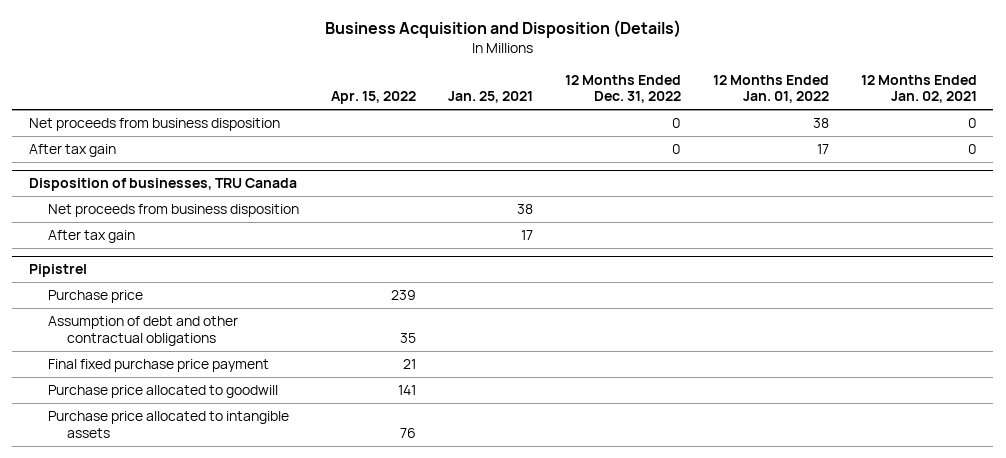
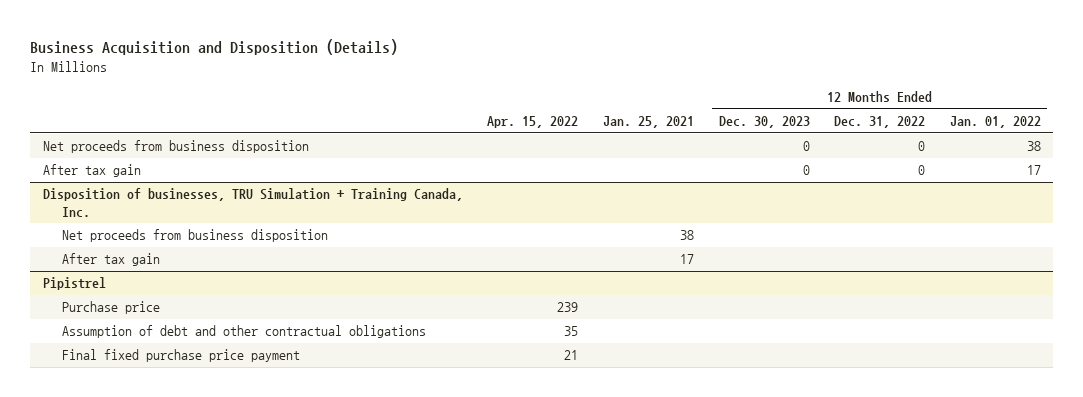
[861,74,978,104] 12 Months Ended Jan. 02, 2021 -> none
none -> [718,116,810,129] Dec. 30, 2023
[28,178,297,192] Disposition of businesses, TRU Canada -> [42,188,463,217] Disposition of businesses, TRU Simulation + Training Canada, Inc.
[47,385,278,399] Purchase price allocated to goodwill -> none
[47,411,289,438] Purchase price allocated to intangible assets -> none

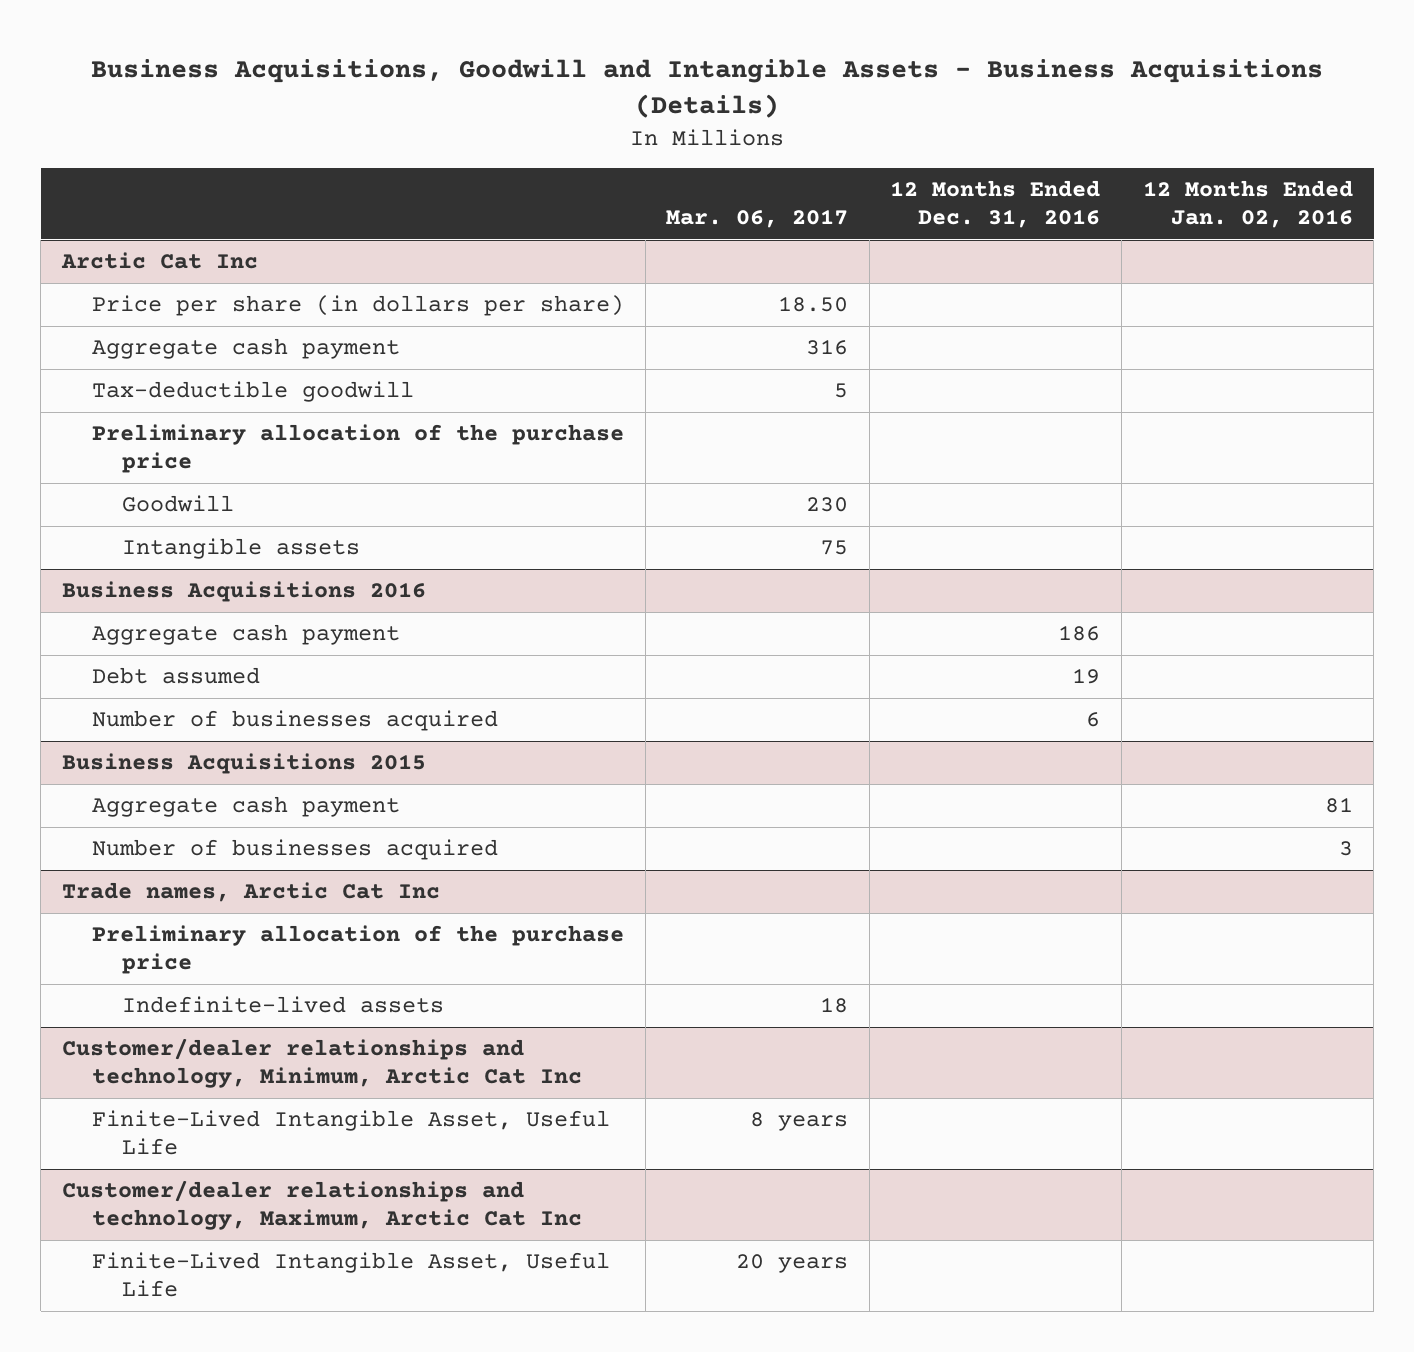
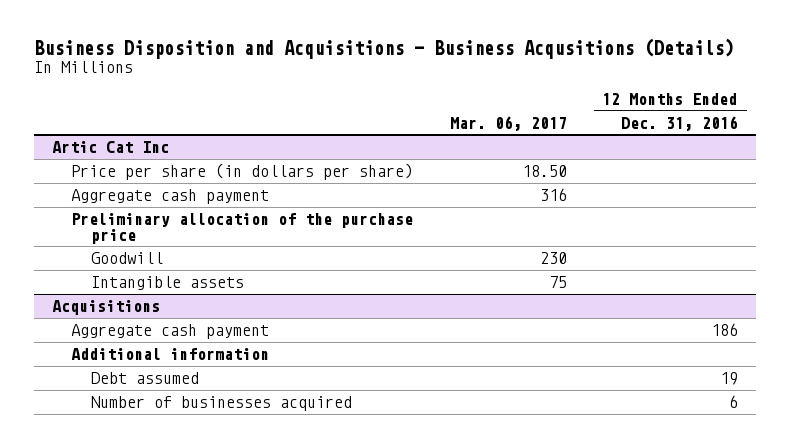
[91,58,1324,119] Business Acquisitions, Goodwill and Intangible Assets - Business Acquisitions (Details) -> [34,37,735,59] Business Disposition and Acquisitions - Business Acqusitions (Details)
[1142,180,1353,229] 12 Months Ended Jan. 02, 2016 -> none
[60,252,258,270] Arctic Cat Inc -> [52,141,170,154] Artic Cat Inc
[91,381,414,403] Tax-deductible goodwill -> none
[61,581,426,603] Business Acquisitions 2016 -> [52,300,161,316] Acquisitions
none -> [71,348,270,361] Additional information
[61,753,426,775] Business Acquisitions 2015 -> none
[91,796,400,818] Aggregate cash payment -> none
[91,839,498,861] Number of businesses acquired -> none
[61,882,440,903] Trade names, Arctic Cat Inc -> none
[91,925,624,975] Preliminary allocation of the purchase price -> none
[122,996,445,1014] Indefinite-lived assets -> none
[61,1038,582,1089] Customer/dealer relationships and technology, Minimum, Arctic Cat Inc -> none
[91,1110,610,1156] Finite-Lived Intangible Asset, Useful Life -> none
[61,1180,582,1231] Customer/dealer relationships and technology, Maximum, Arctic Cat Inc -> none
[91,1252,610,1298] Finite-Lived Intangible Asset, Useful Life -> none

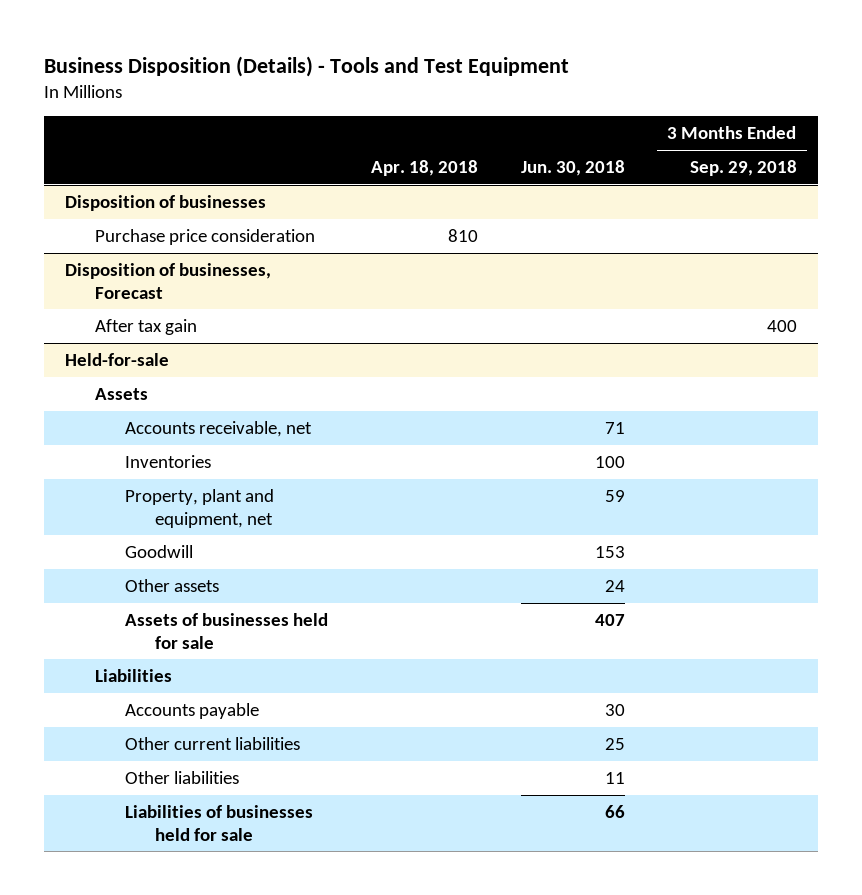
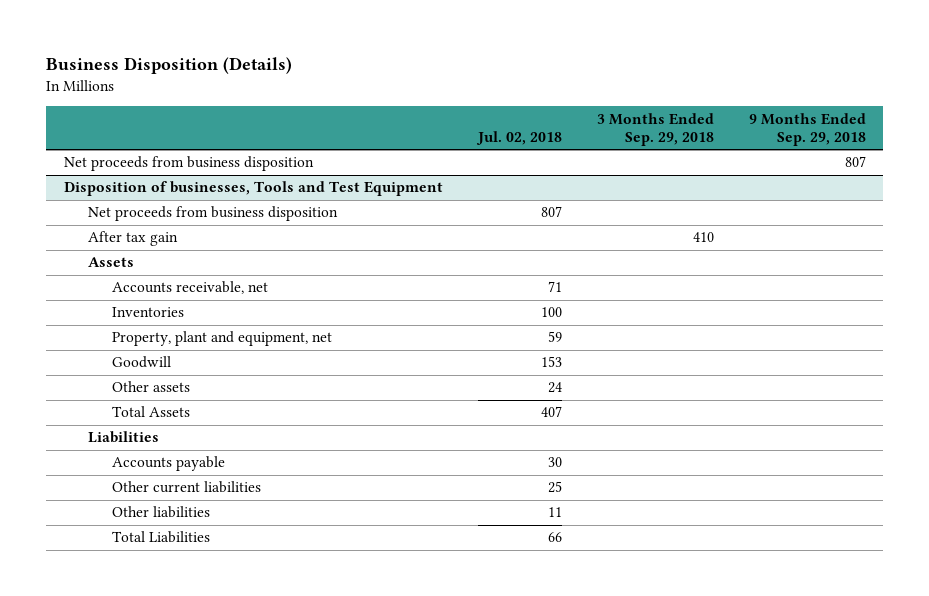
[43,55,569,77] Business Disposition (Details) - Tools and Test Equipment -> [46,57,293,75] Business Disposition (Details)
[370,159,478,176] Apr. 18, 2018 -> none
[520,159,625,176] Jun. 30, 2018 -> none
none -> [475,130,562,145] Jul. 02, 2018
none -> [748,112,866,146] 9 Months Ended Sep. 29, 2018
[95,228,316,245] Purchase price consideration -> none
[65,262,272,299] Disposition of businesses, Forecast -> none
[95,318,198,335] After tax gain -> none
[65,352,170,366] Held-for-sale -> none
[95,387,149,400] Assets -> none
[124,420,312,437] Accounts receivable, net -> none
[124,454,211,468] Inventories -> none
[124,488,274,528] Property, plant and equipment, net -> none
[124,544,193,558] Goodwill -> none
[124,578,219,592] Other assets -> none
[124,612,328,649] Assets of businesses held for sale -> none
[95,668,173,682] Liabilities -> none
[124,702,259,719] Accounts payable -> none
[124,736,300,750] Other current liabilities -> none
[124,770,239,784] Other liabilities -> none
[124,804,313,841] Liabilities of businesses held for sale -> none
none -> [63,156,314,172] Net proceeds from business disposition
[65,194,267,211] Disposition of businesses -> [63,181,443,197] Disposition of businesses, Tools and Test Equipment
none -> [87,206,338,222] Net proceeds from business disposition
none -> [87,231,178,247] After tax gain
none -> [87,257,134,268] Assets
none -> [111,281,268,295] Accounts receivable, net
none -> [111,307,184,318] Inventories
none -> [111,331,332,347] Property, plant and equipment, net
none -> [111,356,171,369] Goodwill
none -> [111,381,190,393] Other assets
none -> [111,406,190,418] Total Assets
none -> [87,431,159,444] Liabilities
none -> [111,456,225,472] Accounts payable
none -> [111,481,261,494] Other current liabilities
none -> [111,506,210,519] Other liabilities
none -> [111,531,210,544] Total Liabilities

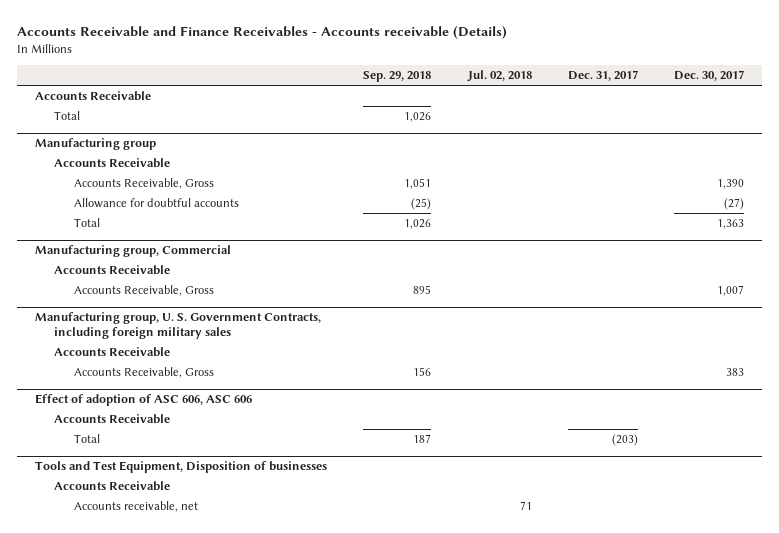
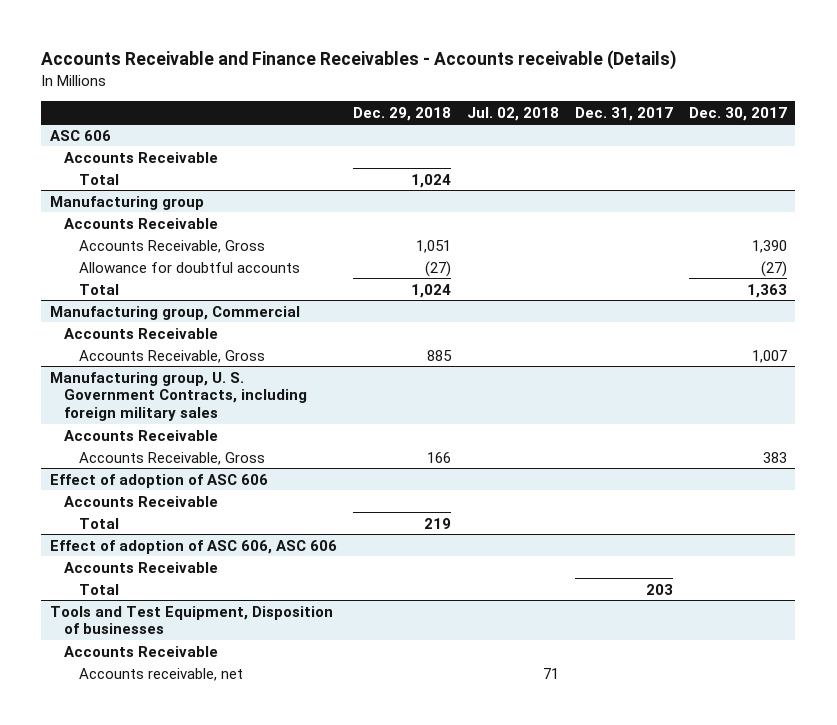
[363,71,432,83] Sep. 29, 2018 -> none
none -> [352,106,451,121] Dec. 29, 2018
[35,90,152,101] Accounts Receivable -> none
[54,110,81,120] Total -> none
none -> [49,129,111,141] ASC 606
none -> [64,151,219,163] Accounts Receivable
none -> [79,173,120,185] Total
none -> [49,473,268,488] Effect of adoption of ASC 606
none -> [64,495,219,507] Accounts Receivable
none -> [79,517,120,529] Total
[611,433,638,446] (203) -> [646,583,674,595] 203

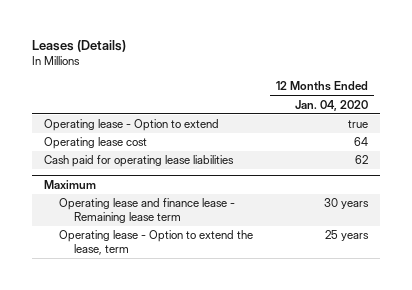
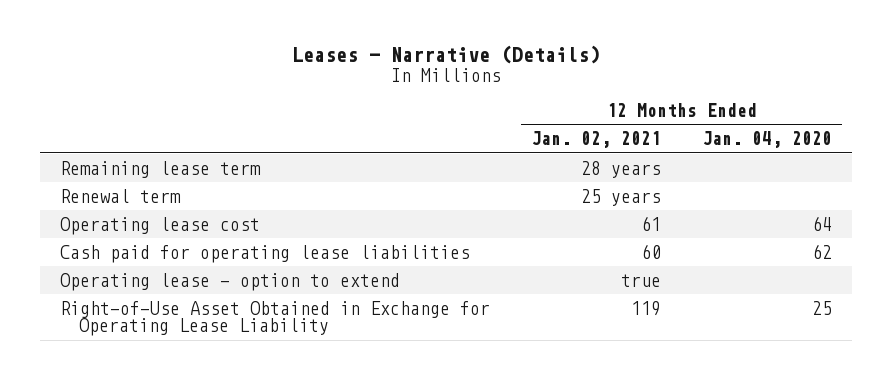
[32,40,127,53] Leases (Details) -> [292,45,601,65] Leases - Narrative (Details)
none -> [531,131,662,149] Jan. 02, 2021
[43,119,219,132] Operating lease - Option to extend -> none
none -> [60,160,262,178] Remaining lease term
none -> [60,188,182,203] Renewal term
[43,180,96,190] Maximum -> none
[59,198,236,224] Operating lease and finance lease - Remaining lease term -> none
[59,230,254,256] Operating lease - Option to extend the lease, term -> none
none -> [60,272,401,291] Operating lease - option to extend
none -> [60,300,491,337] Right-of-Use Asset Obtained in Exchange for Operating Lease Liability

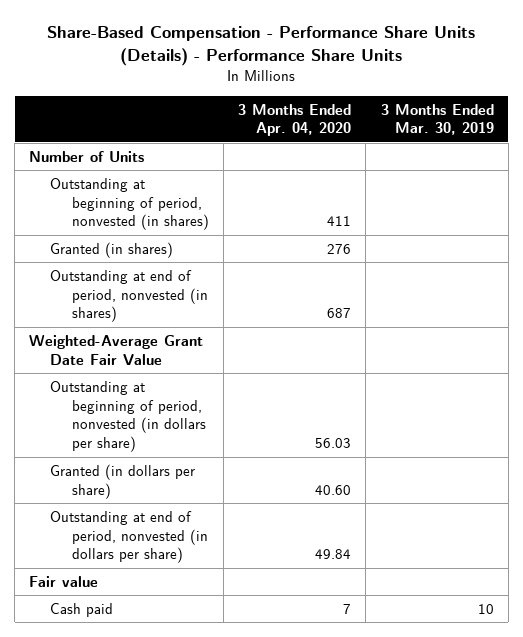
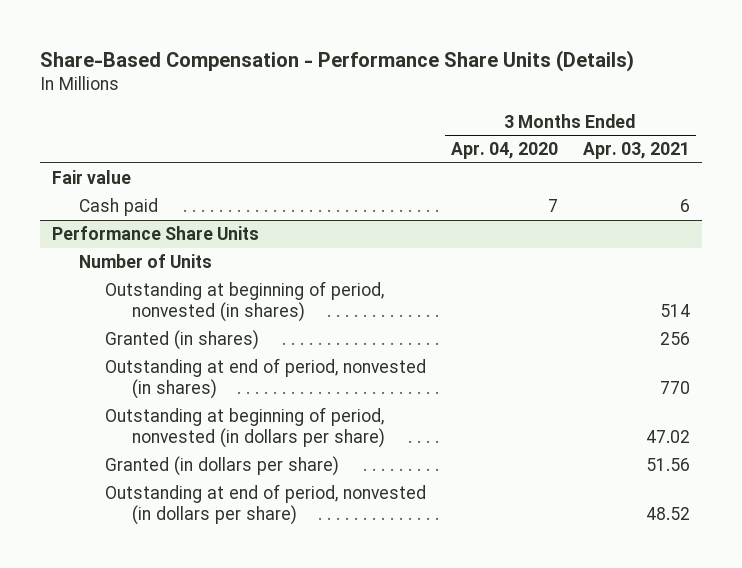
[47,25,476,66] Share-Based Compensation - Performance Share Units (Details) - Performance Share Units -> [40,49,635,72] Share-Based Compensation - Performance Share Units (Details)
[380,103,494,136] 3 Months Ended Mar. 30, 2019 -> none
none -> [582,142,690,160] Apr. 03, 2021
[29,150,145,162] Number of Units -> none
[50,177,209,231] Outstanding at beginning of period, nonvested (in shares) -> none
[50,241,174,258] Granted (in shares) -> none
[50,269,208,323] Outstanding at end of period, nonvested (in shares) -> none
[29,334,204,366] Weighted-Average Grant Date Fair Value -> none
[50,380,206,453] Outstanding at beginning of period, nonvested (in dollars per share) -> none
[50,463,196,499] Granted (in dollars per share) -> none
[50,510,208,564] Outstanding at end of period, nonvested (in dollars per share) -> none
none -> [52,225,260,240] Performance Share Units
none -> [78,253,212,268] Number of Units
none -> [105,280,385,323] Outstanding at beginning of period, nonvested (in shares)
none -> [105,329,260,350] Granted (in shares)
none -> [105,357,427,400] Outstanding at end of period, nonvested (in shares)
none -> [105,406,385,449] Outstanding at beginning of period, nonvested (in dollars per share)
none -> [105,455,340,476] Granted (in dollars per share)
none -> [105,483,427,526] Outstanding at end of period, nonvested (in dollars per share)

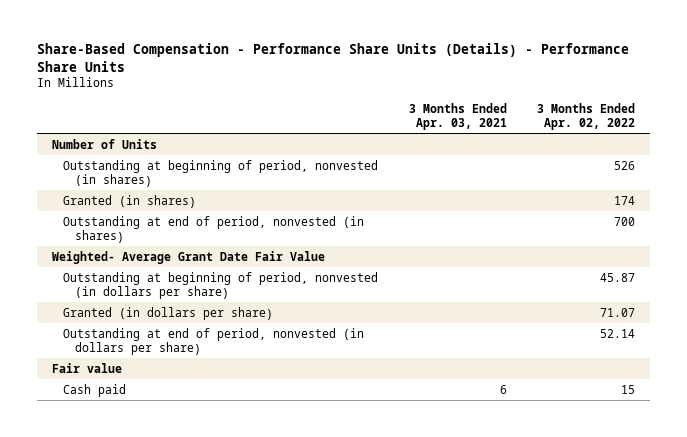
[40,49,635,72] Share-Based Compensation - Performance Share Units (Details) -> [36,43,629,72] Share-Based Compensation - Performance Share Units (Details) - Performance Share Units
[451,142,559,160] Apr. 04, 2020 -> none
none -> [537,102,636,130] 3 Months Ended Apr. 02, 2022
none -> [51,138,157,149] Number of Units
none -> [63,159,379,187] Outstanding at beginning of period, nonvested (in shares)
none -> [63,194,197,208] Granted (in shares)
none -> [63,215,365,243] Outstanding at end of period, nonvested (in shares)
none -> [51,250,325,264] Weighted- Average Grant Date Fair Value
none -> [63,271,379,299] Outstanding at beginning of period, nonvested (in dollars per share)
none -> [63,306,274,320] Granted (in dollars per share)
none -> [63,327,365,355] Outstanding at end of period, nonvested (in dollars per share)
[52,225,260,240] Performance Share Units -> none
[78,253,212,268] Number of Units -> none
[105,280,385,323] Outstanding at beginning of period, nonvested (in shares) -> none
[105,329,260,350] Granted (in shares) -> none
[105,357,427,400] Outstanding at end of period, nonvested (in shares) -> none
[105,406,385,449] Outstanding at beginning of period, nonvested (in dollars per share) -> none
[105,455,340,476] Granted (in dollars per share) -> none
[105,483,427,526] Outstanding at end of period, nonvested (in dollars per share) -> none

